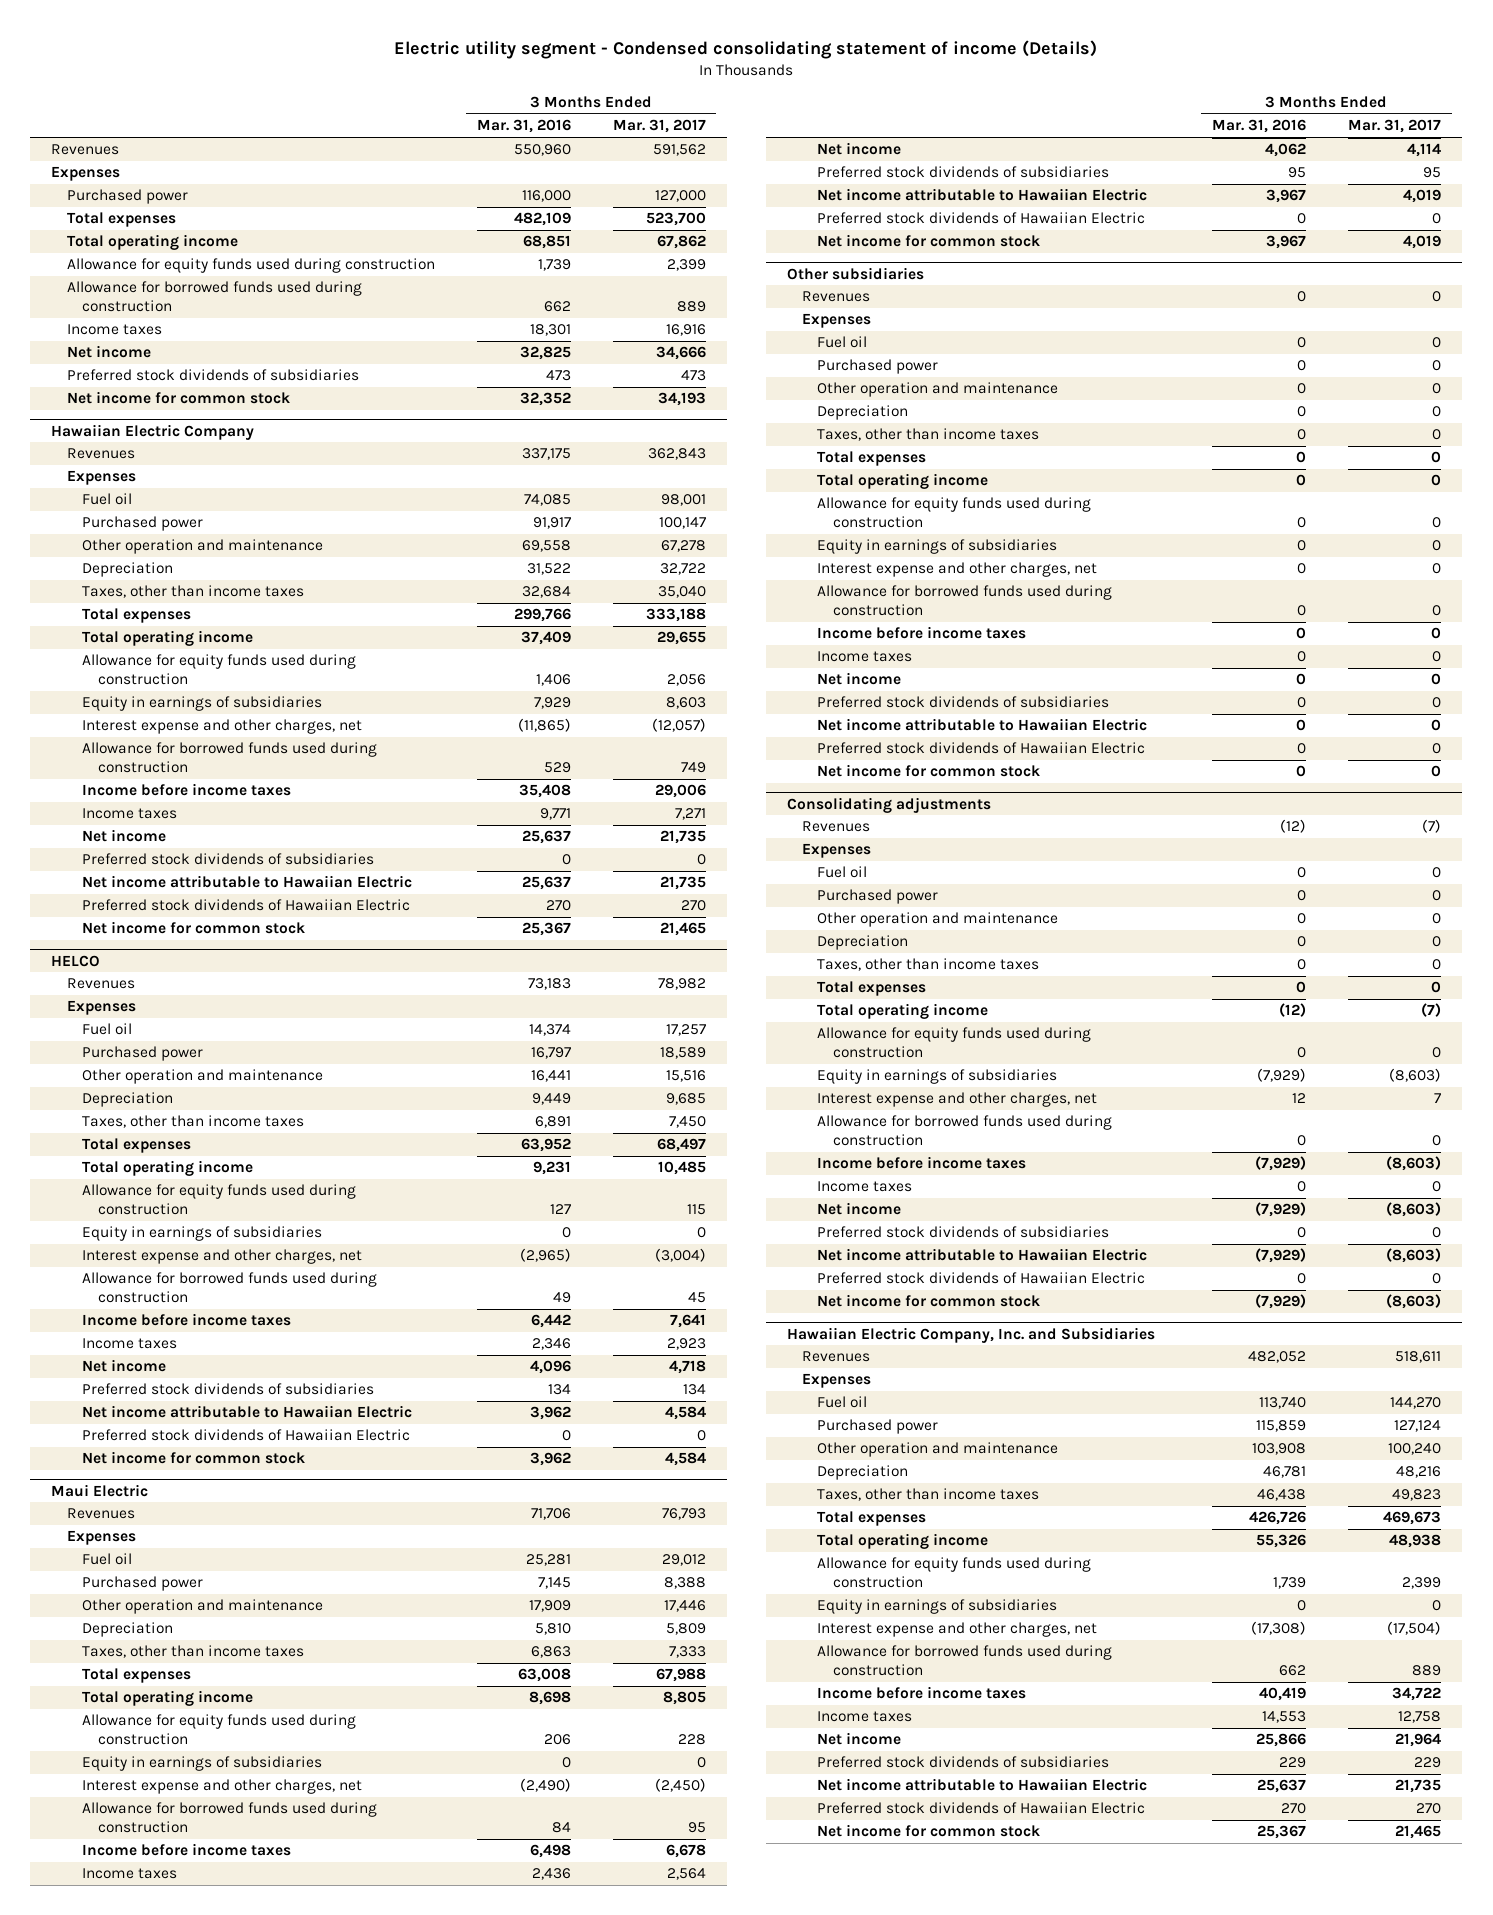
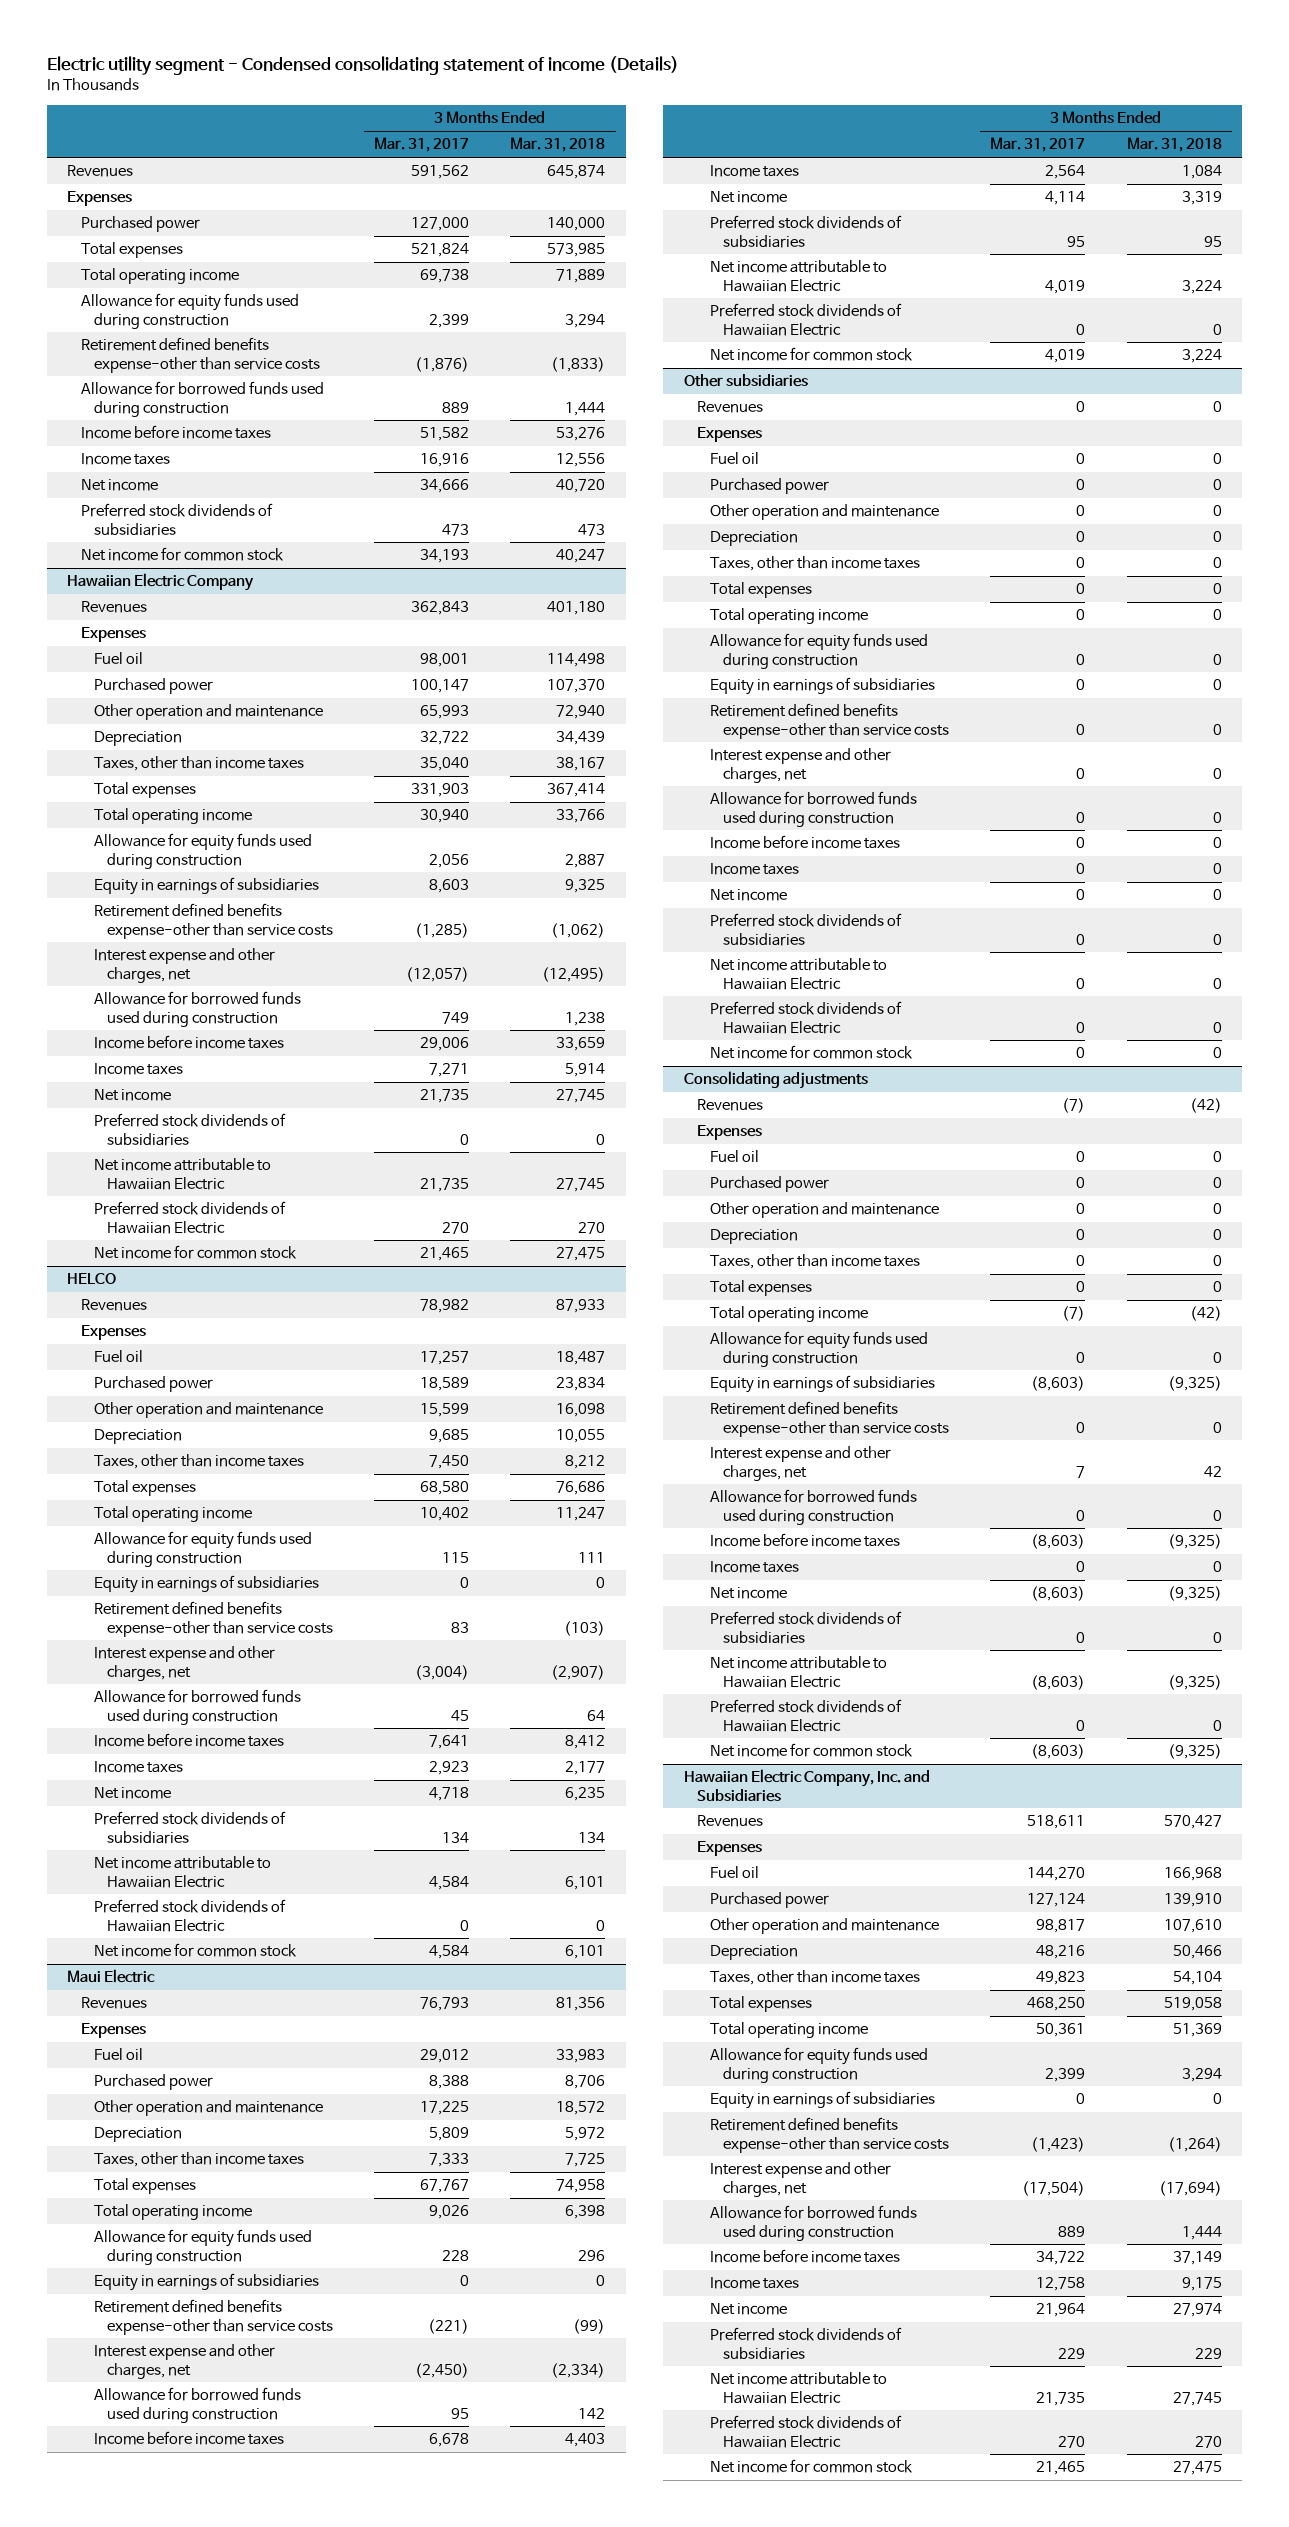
[476,119,571,134] Mar. 31, 2016 -> none
none -> [510,137,606,153] Mar. 31, 2018
[645,212,706,227] 523,700 -> [411,243,470,258] 521,824
[656,235,706,250] 67,862 -> [420,269,470,284] 69,738
none -> [80,337,320,373] Retirement defined benefits expense-other than service costs
none -> [80,425,271,440] Income before income taxes
[660,540,706,553] 67,278 -> [420,705,470,720] 65,993
[645,608,706,623] 333,188 -> [411,783,470,798] 331,903
[656,631,706,646] 29,655 -> [420,809,470,824] 30,940
none -> [93,903,333,939] Retirement defined benefits expense-other than service costs
[665,1070,706,1083] 15,516 -> [420,1403,470,1418] 15,599
[656,1138,706,1153] 68,497 -> [420,1481,470,1496] 68,580
[657,1161,706,1176] 10,485 -> [420,1507,470,1522] 10,402
none -> [93,1601,333,1637] Retirement defined benefits expense-other than service costs
[663,1600,706,1613] 17,446 -> [420,2101,470,2116] 17,225
[655,1668,706,1683] 67,988 -> [420,2179,470,2194] 67,767
[662,1691,706,1706] 8,805 -> [429,2205,470,2220] 9,026
none -> [93,2299,333,2335] Retirement defined benefits expense-other than service costs
none -> [709,703,950,739] Retirement defined benefits expense-other than service costs
none -> [709,1401,950,1437] Retirement defined benefits expense-other than service costs
[1388,1443,1442,1456] 100,240 -> [1036,1919,1086,1934] 98,817
[1383,1511,1442,1526] 469,673 -> [1027,1997,1086,2012] 468,250
[1389,1534,1442,1549] 48,938 -> [1036,2023,1086,2038] 50,361
none -> [709,2117,950,2153] Retirement defined benefits expense-other than service costs

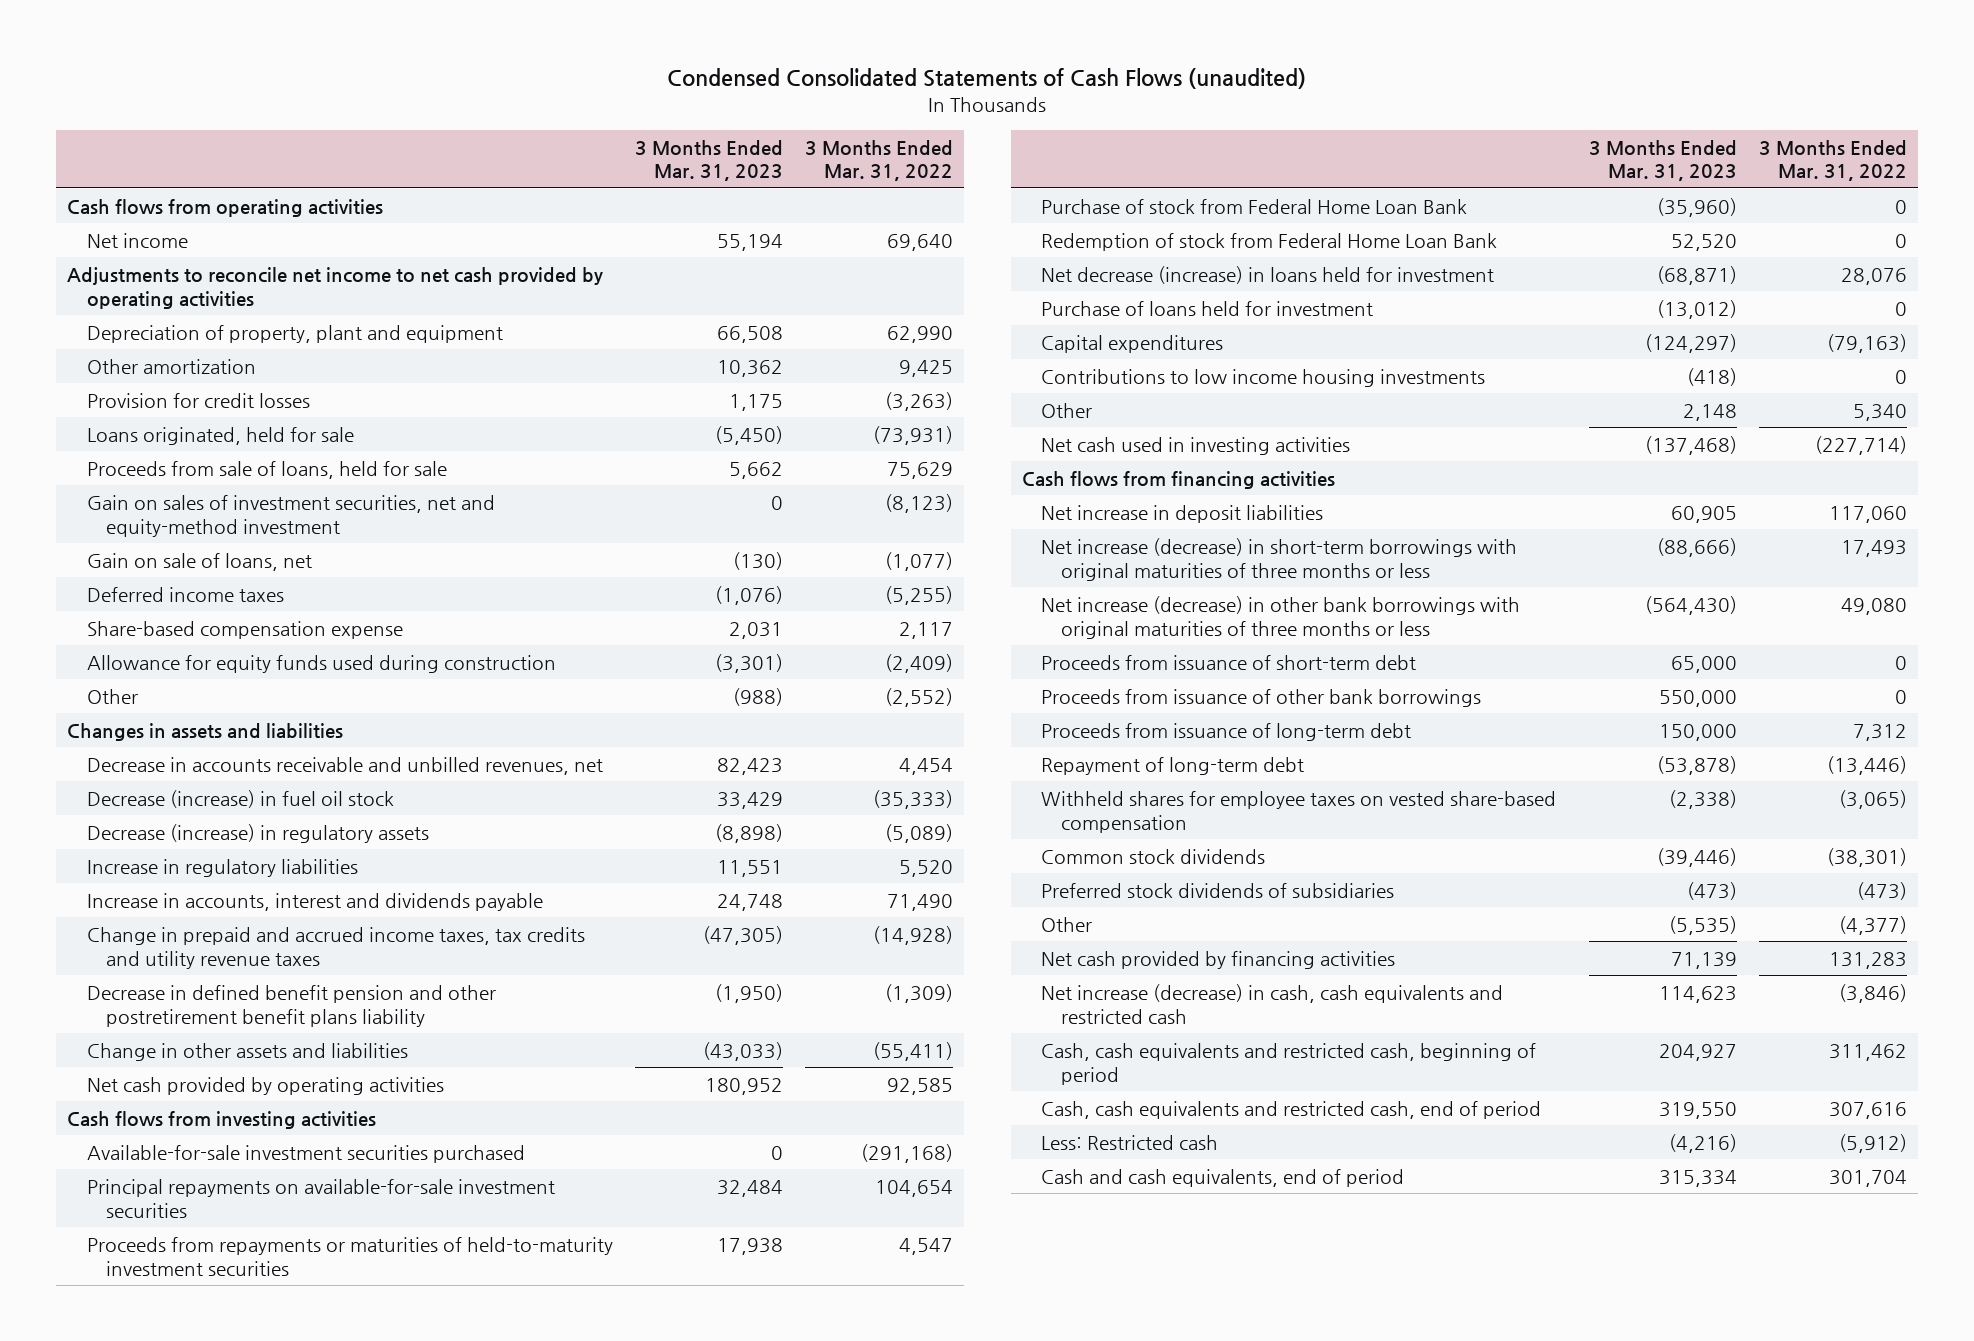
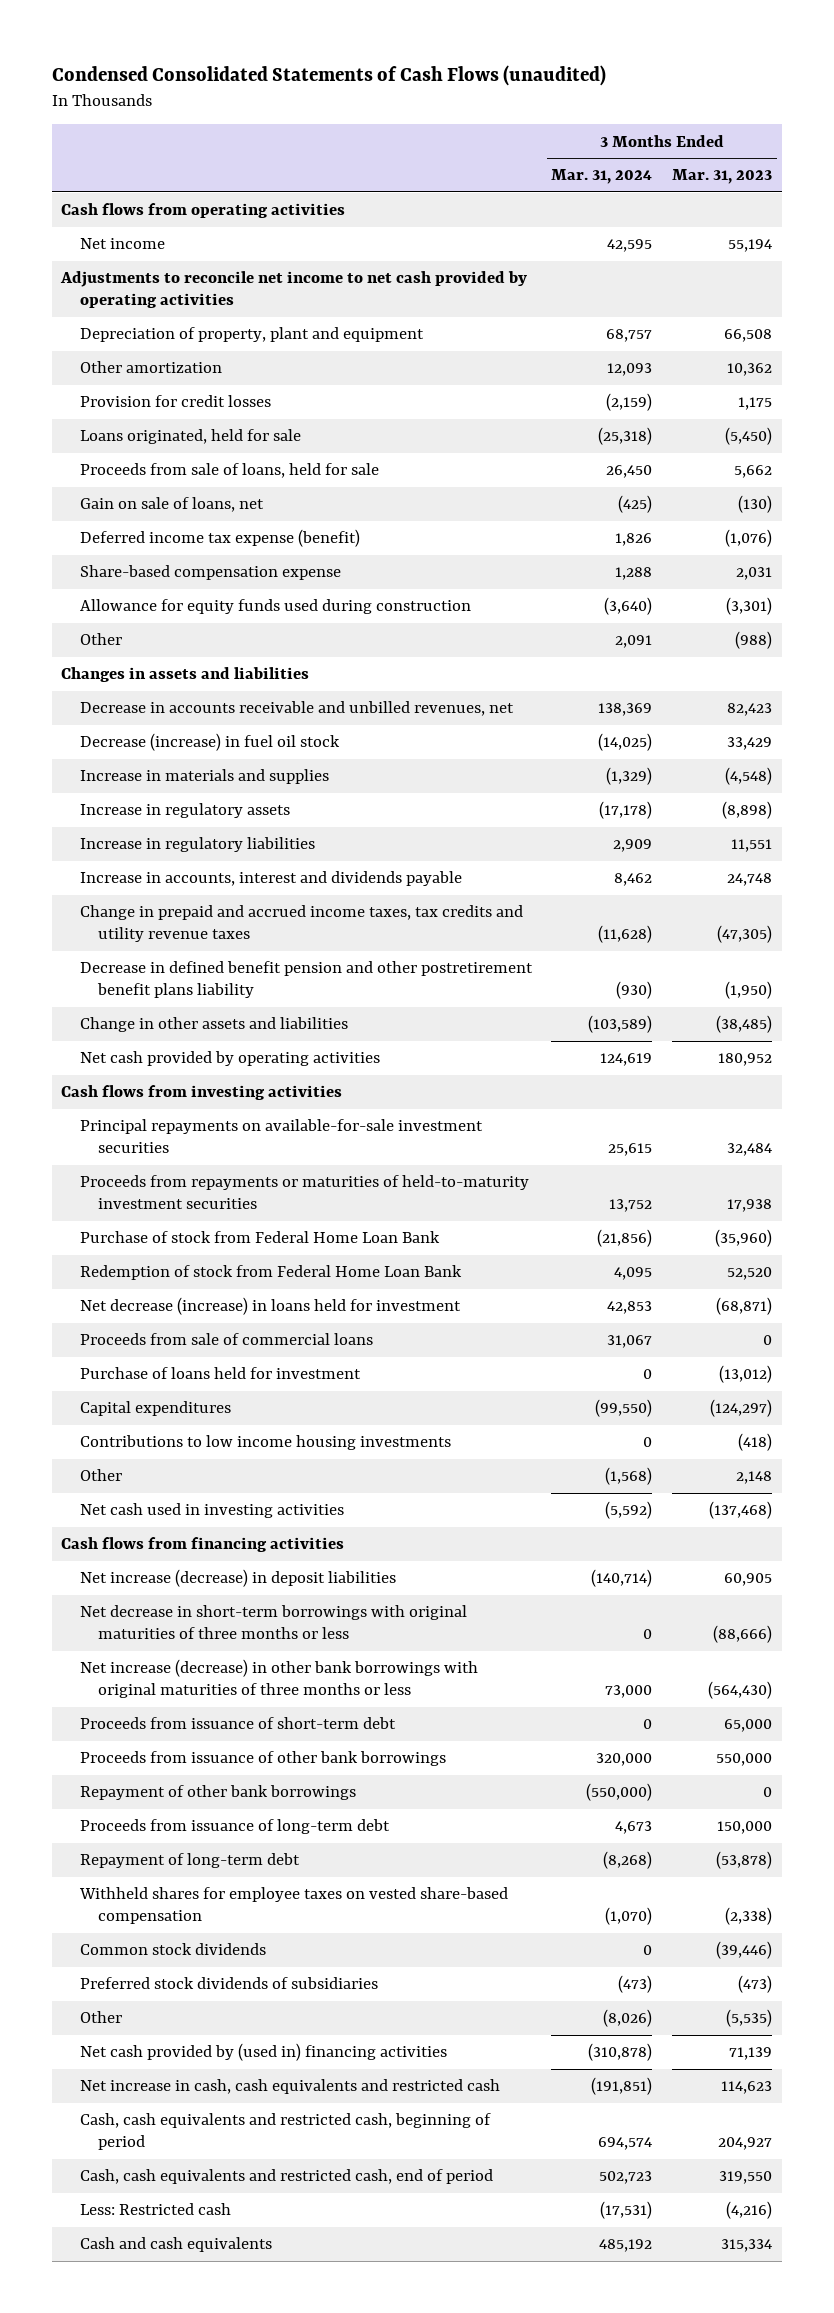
[804,139,953,182] 3 Months Ended Mar. 31, 2022 -> none
none -> [551,169,653,185] Mar. 31, 2024
[86,494,495,537] Gain on sales of investment securities, net and equity-method investment -> none
[86,586,284,602] Deferred income taxes -> [79,529,360,548] Deferred income tax expense (benefit)
none -> [79,769,329,785] Increase in materials and supplies
[86,823,429,843] Decrease (increase) in regulatory assets -> [79,803,290,819] Increase in regulatory assets
[702,1041,783,1061] (43,033) -> [716,1015,773,1034] (38,485)
[86,1144,525,1163] Available-for-sale investment securities purchased -> none
none -> [79,1333,373,1346] Proceeds from sale of commercial loans
[1041,504,1324,523] Net increase in deposit liabilities -> [79,1569,396,1588] Net increase (decrease) in deposit liabilities
[1041,537,1518,581] Net increase (decrease) in short-term borrowings with original maturities of three months or less -> [79,1605,467,1640] Net decrease in short-term borrowings with original maturities of three months or less
none -> [79,1785,356,1801] Repayment of other bank borrowings
[1041,950,1396,969] Net cash provided by financing activities -> [79,2043,447,2062] Net cash provided by (used in) financing activities
[1041,983,1504,1024] Net increase (decrease) in cash, cash equivalents and restricted cash -> [79,2079,500,2095] Net increase in cash, cash equivalents and restricted cash
[1041,1168,1405,1187] Cash and cash equivalents, end of period -> [79,2237,272,2253] Cash and cash equivalents

